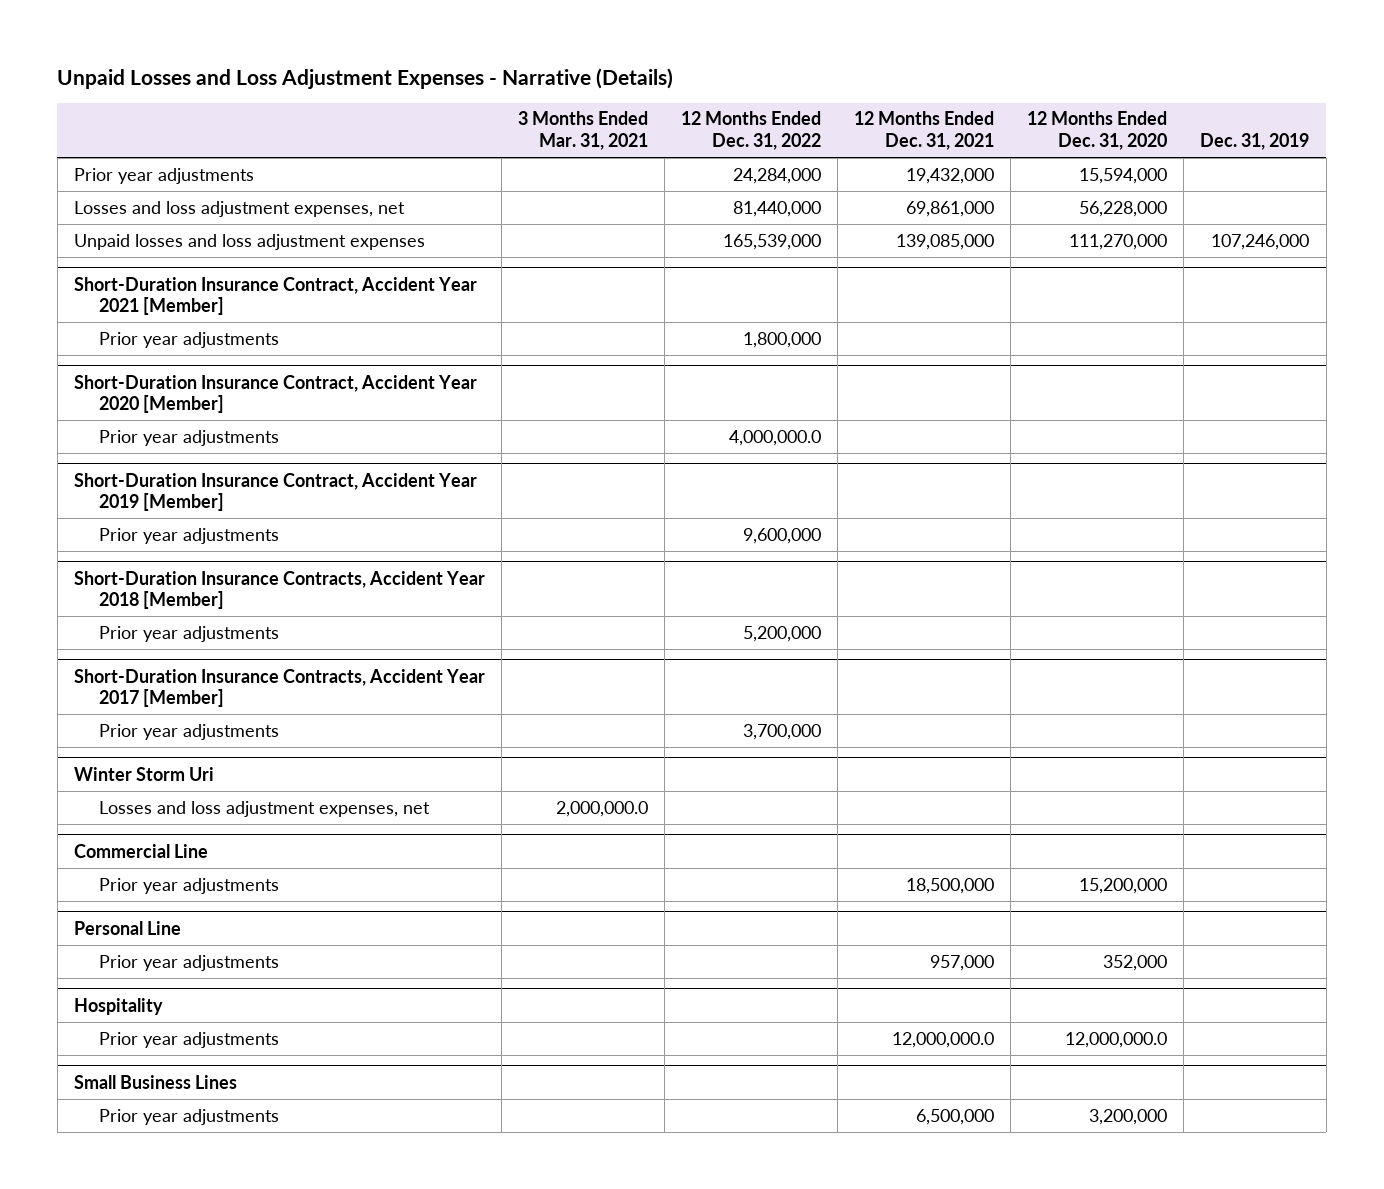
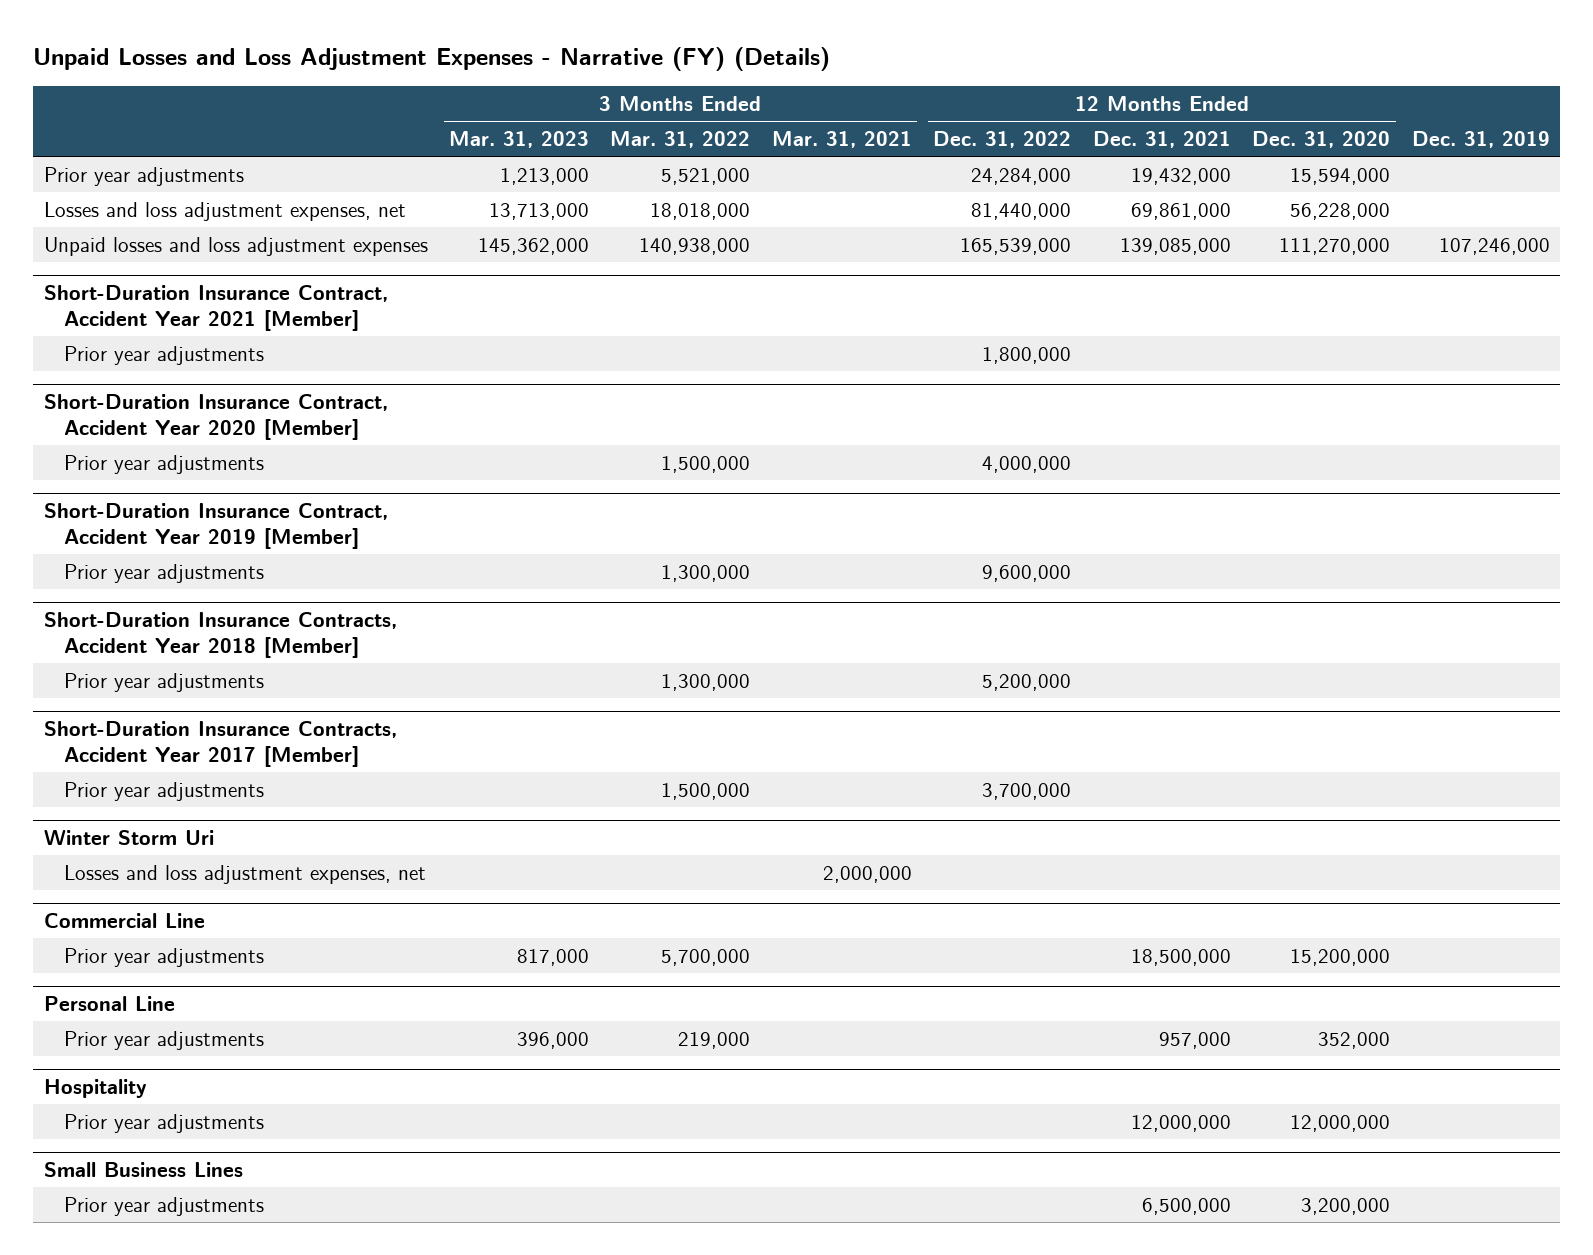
[57,67,674,89] Unpaid Losses and Loss Adjustment Expenses - Narrative (Details) -> [32,47,830,72] Unpaid Losses and Loss Adjustment Expenses - Narrative (FY) (Details)
none -> [449,130,590,148] Mar. 31, 2023
none -> [610,130,751,148] Mar. 31, 2022
[729,429,822,446] 4,000,000.0 -> [982,455,1072,473] 4,000,000
[556,800,649,817] 2,000,000.0 -> [822,865,912,883] 2,000,000
[892,1031,995,1048] 12,000,000.0 -> [1130,1114,1231,1132] 12,000,000
[1065,1031,1168,1048] 12,000,000.0 -> [1290,1114,1391,1132] 12,000,000

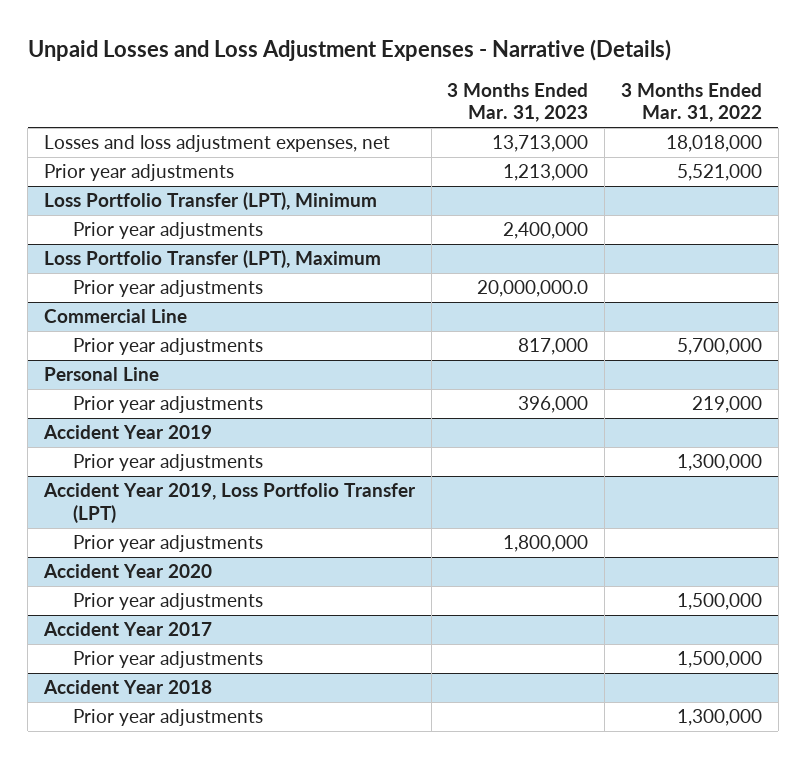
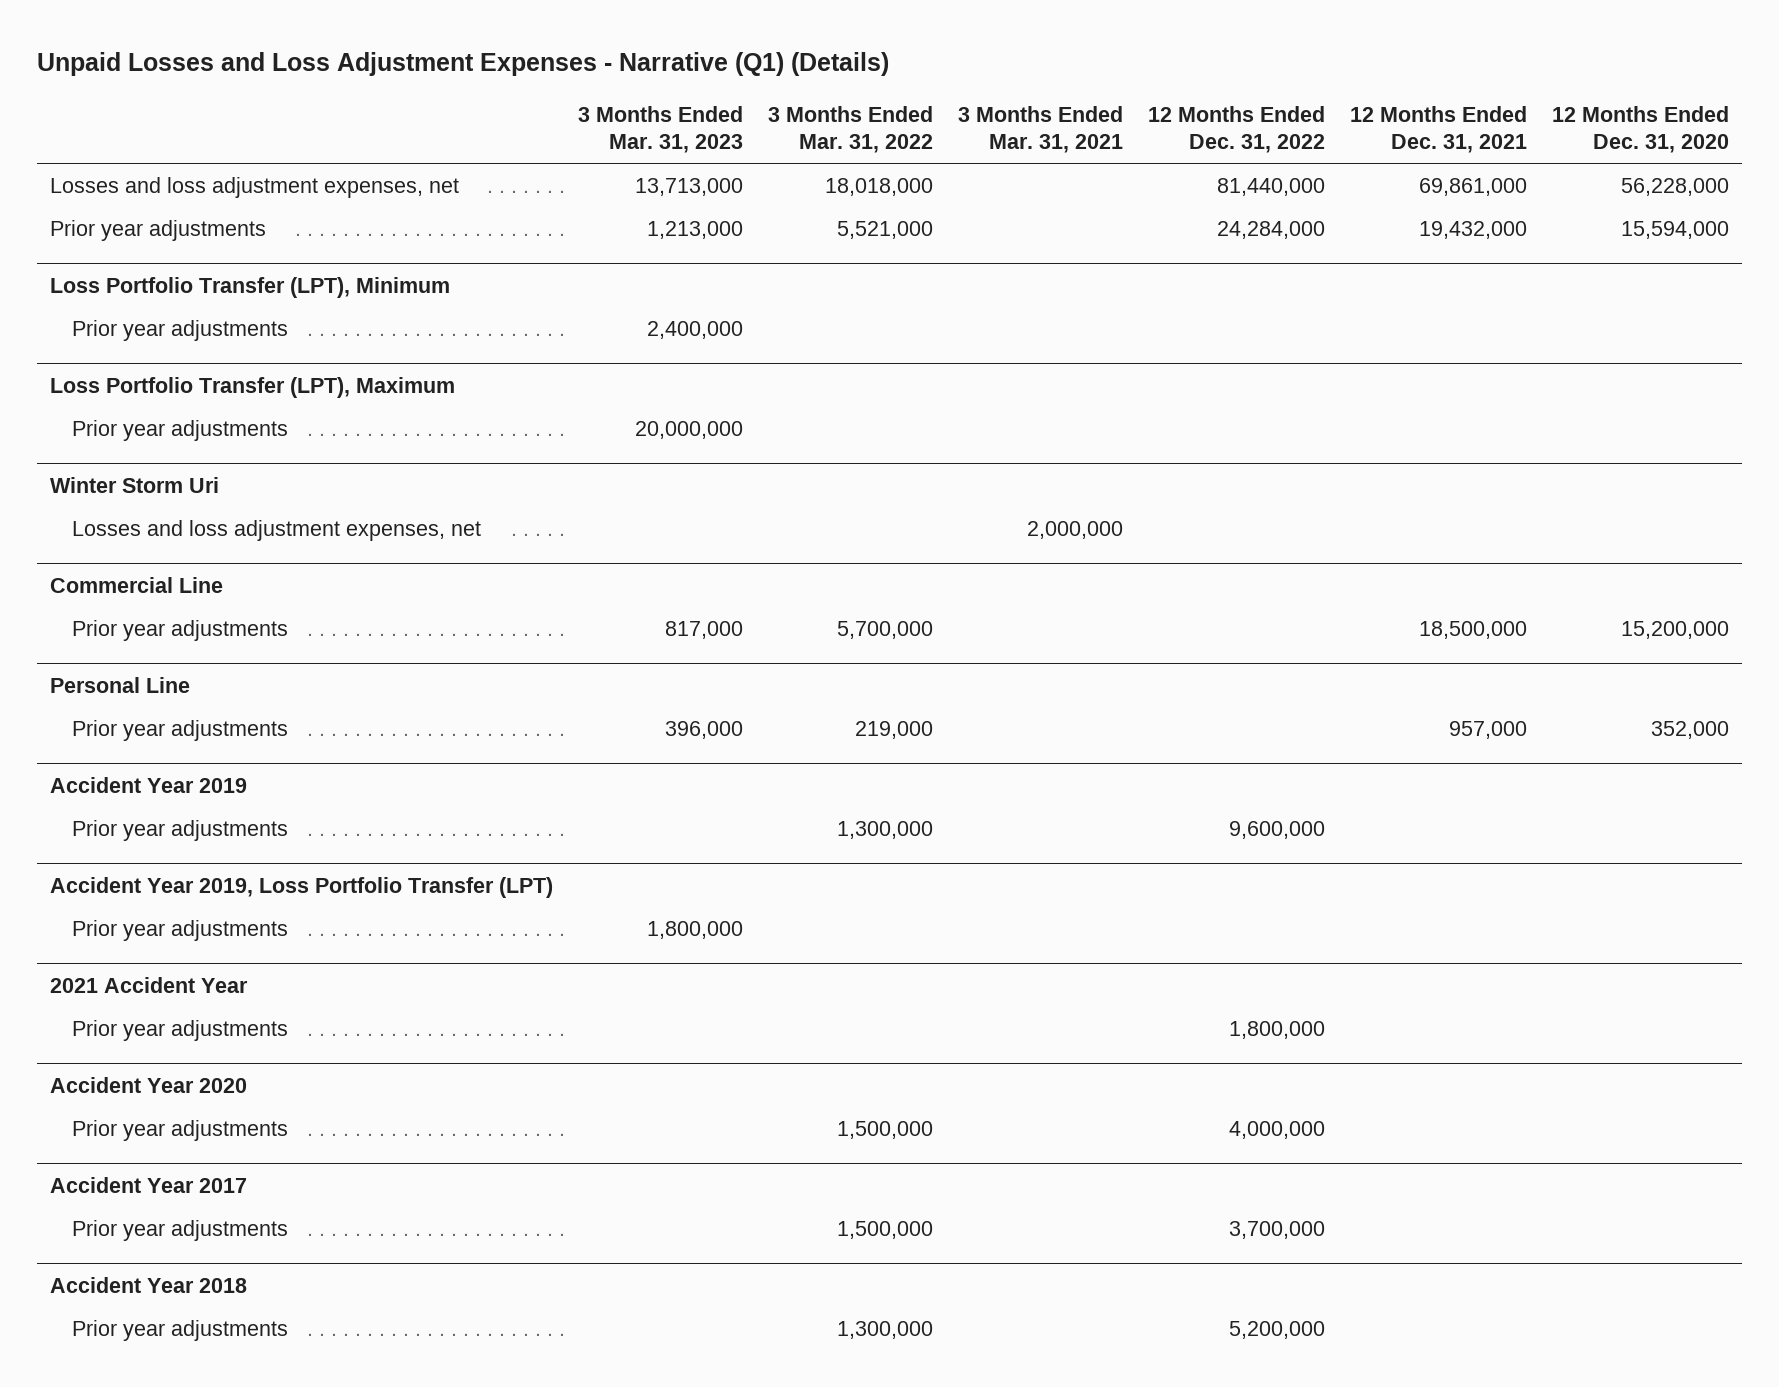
[27,38,671,61] Unpaid Losses and Loss Adjustment Expenses - Narrative (Details) -> [37,51,890,76] Unpaid Losses and Loss Adjustment Expenses - Narrative (Q1) (Details)
none -> [957,105,1123,154] 3 Months Ended Mar. 31, 2021
none -> [1148,105,1326,154] 12 Months Ended Dec. 31, 2022
none -> [1350,105,1528,154] 12 Months Ended Dec. 31, 2021
none -> [1552,105,1730,154] 12 Months Ended Dec. 31, 2020
[477,280,589,298] 20,000,000.0 -> [634,420,743,439] 20,000,000
none -> [49,476,219,493] Winter Storm Uri
none -> [72,519,482,541] Losses and loss adjustment expenses, net
none -> [49,976,248,993] 2021 Accident Year
none -> [72,1019,289,1041] Prior year adjustments

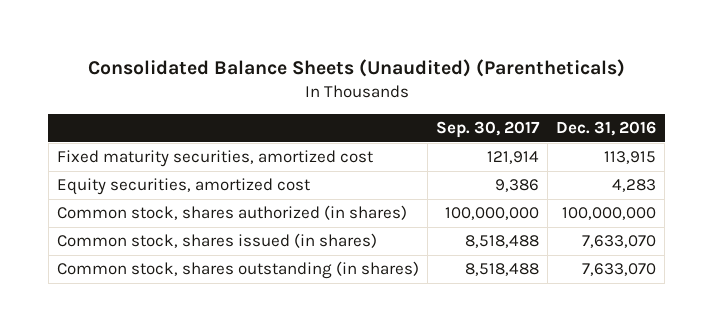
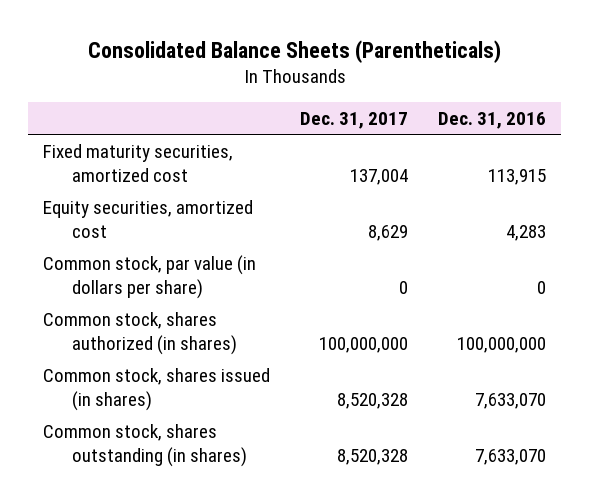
[87,59,625,78] Consolidated Balance Sheets (Unaudited) (Parentheticals) -> [87,39,501,63] Consolidated Balance Sheets (Parentheticals)
[436,121,541,139] Sep. 30, 2017 -> none
none -> [300,112,409,130] Dec. 31, 2017
none -> [43,254,257,300] Common stock, par value (in dollars per share)

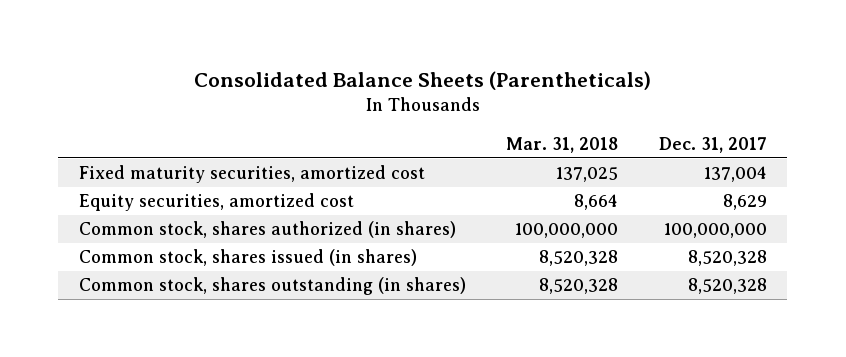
[438,112,547,130] Dec. 31, 2016 -> none
none -> [506,136,619,153] Mar. 31, 2018
[43,254,257,300] Common stock, par value (in dollars per share) -> none

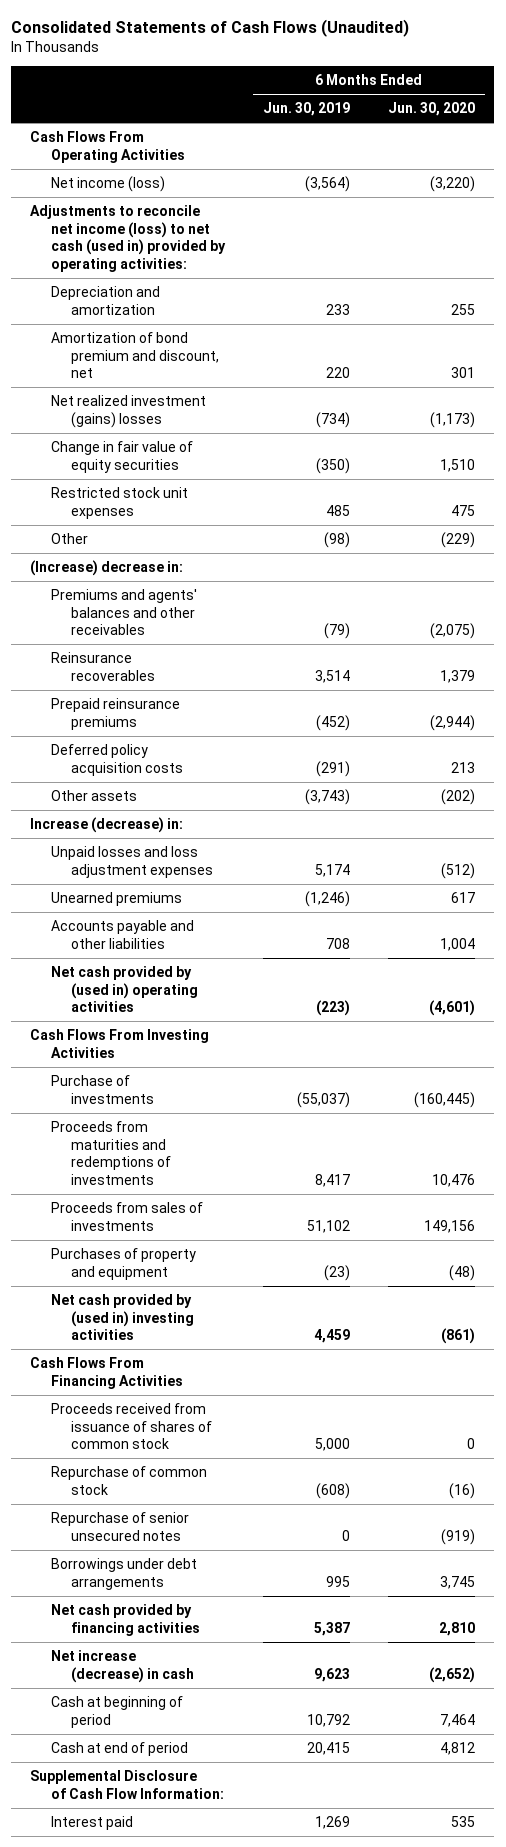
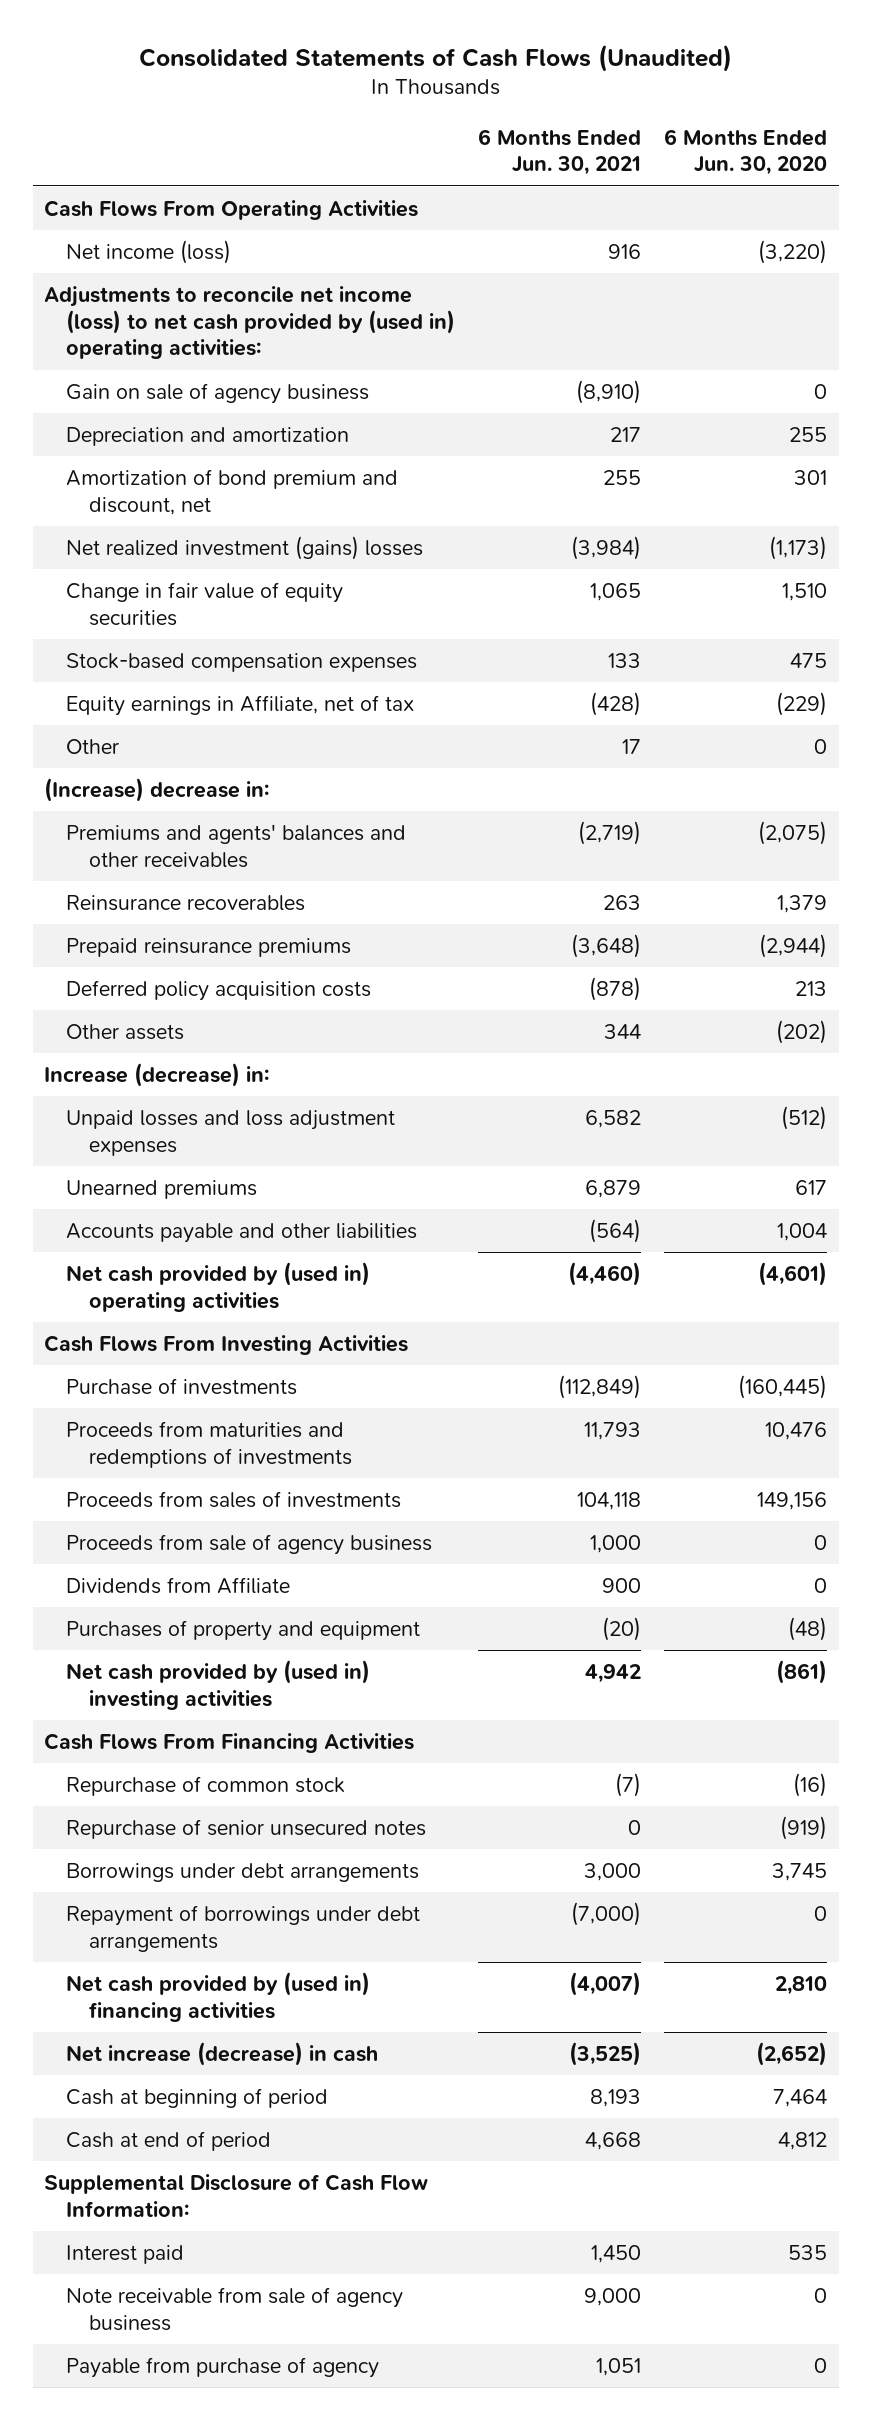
[262,102,350,117] Jun. 30, 2019 -> none
none -> [478,128,642,176] 6 Months Ended Jun. 30, 2021
[30,205,226,272] Adjustments to reconcile net income (loss) to net cash (used in) provided by operating activities: -> [44,285,456,360] Adjustments to reconcile net income (loss) to net cash provided by (used in) operating activities:
none -> [66,382,370,404] Gain on sale of agency business
[50,487,188,519] Restricted stock unit expenses -> [66,652,418,672] Stock-based compensation expenses
none -> [66,694,415,716] Equity earnings in Affiliate, net of tax
[441,532,476,549] (229) -> [814,738,828,754] 0
none -> [66,1533,433,1555] Proceeds from sale of agency business
none -> [66,1576,291,1594] Dividends from Affiliate
[50,1403,212,1450] Proceeds received from issuance of shares of common stock -> none
none -> [66,1904,421,1952] Repayment of borrowings under debt arrangements
[50,1604,200,1636] Net cash provided by financing activities -> [66,1971,371,2022] Net cash provided by (used in) financing activities
none -> [66,2286,404,2331] Note receivable from sale of agency business
none -> [66,2356,380,2378] Payable from purchase of agency

